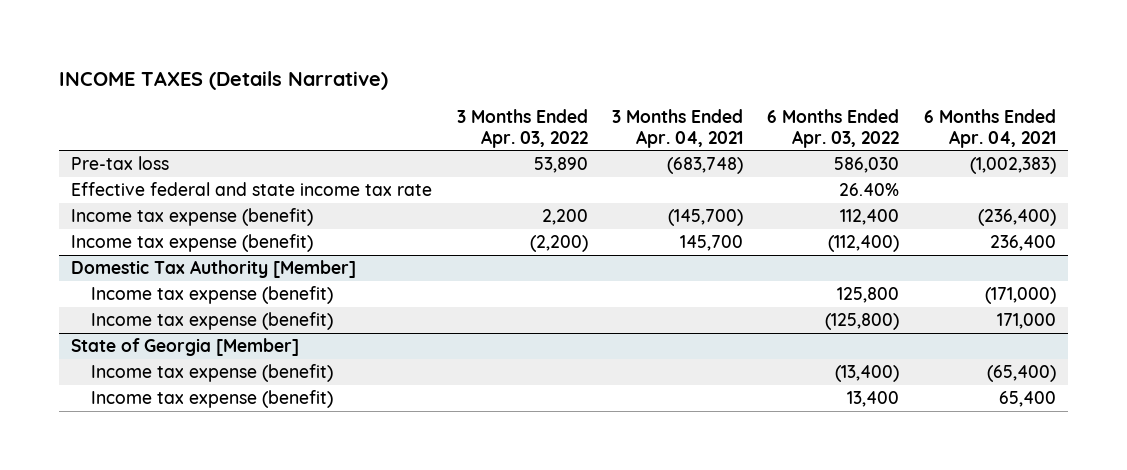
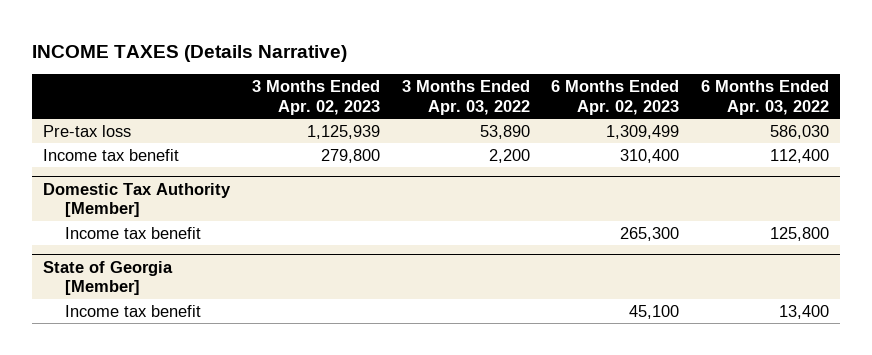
[611,108,743,148] 3 Months Ended Apr. 04, 2021 -> none
[923,108,1056,148] 6 Months Ended Apr. 04, 2021 -> none
none -> [252,80,381,115] 3 Months Ended Apr. 02, 2023
none -> [551,80,680,115] 6 Months Ended Apr. 02, 2023
[71,182,433,197] Effective federal and state income tax rate -> none
[71,234,314,253] Income tax expense (benefit) -> none
[71,208,314,227] Income tax expense (benefit) -> [43,148,180,161] Income tax benefit
[90,312,333,331] Income tax expense (benefit) -> none
[90,286,333,305] Income tax expense (benefit) -> [65,226,202,239] Income tax benefit
[90,390,333,409] Income tax expense (benefit) -> none
[90,364,333,383] Income tax expense (benefit) -> [65,304,202,317] Income tax benefit
[835,365,900,383] (13,400) -> [779,304,830,319] 13,400

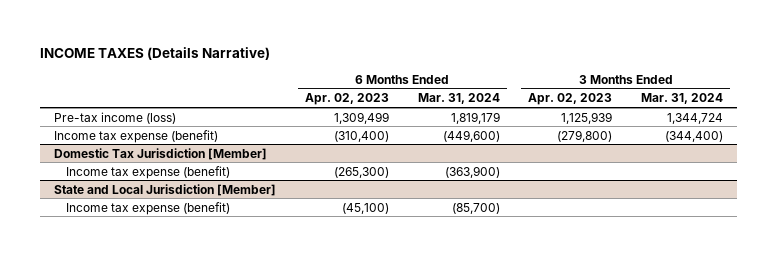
[401,80,530,115] 3 Months Ended Apr. 03, 2022 -> none
[701,80,830,115] 6 Months Ended Apr. 03, 2022 -> none
none -> [417,93,500,105] Mar. 31, 2024
none -> [640,93,723,105] Mar. 31, 2024
[43,260,174,296] State of Georgia [Member] -> none
[43,124,132,137] Pre-tax loss -> [54,111,177,124] Pre-tax income (loss)
[43,148,180,161] Income tax benefit -> [54,129,219,143] Income tax expense (benefit)
[321,148,381,163] 279,800 -> [557,129,613,142] (279,800)
[620,148,680,163] 310,400 -> [333,130,389,142] (310,400)
[43,182,232,218] Domestic Tax Authority [Member] -> [54,147,268,160] Domestic Tax Jurisdiction [Member]
[65,226,202,239] Income tax benefit -> [65,165,230,179] Income tax expense (benefit)
[620,226,680,241] 265,300 -> [333,166,389,178] (265,300)
none -> [54,183,277,196] State and Local Jurisdiction [Member]
[65,304,202,317] Income tax benefit -> [65,201,230,215] Income tax expense (benefit)
[629,304,680,319] 45,100 -> [341,202,389,214] (45,100)

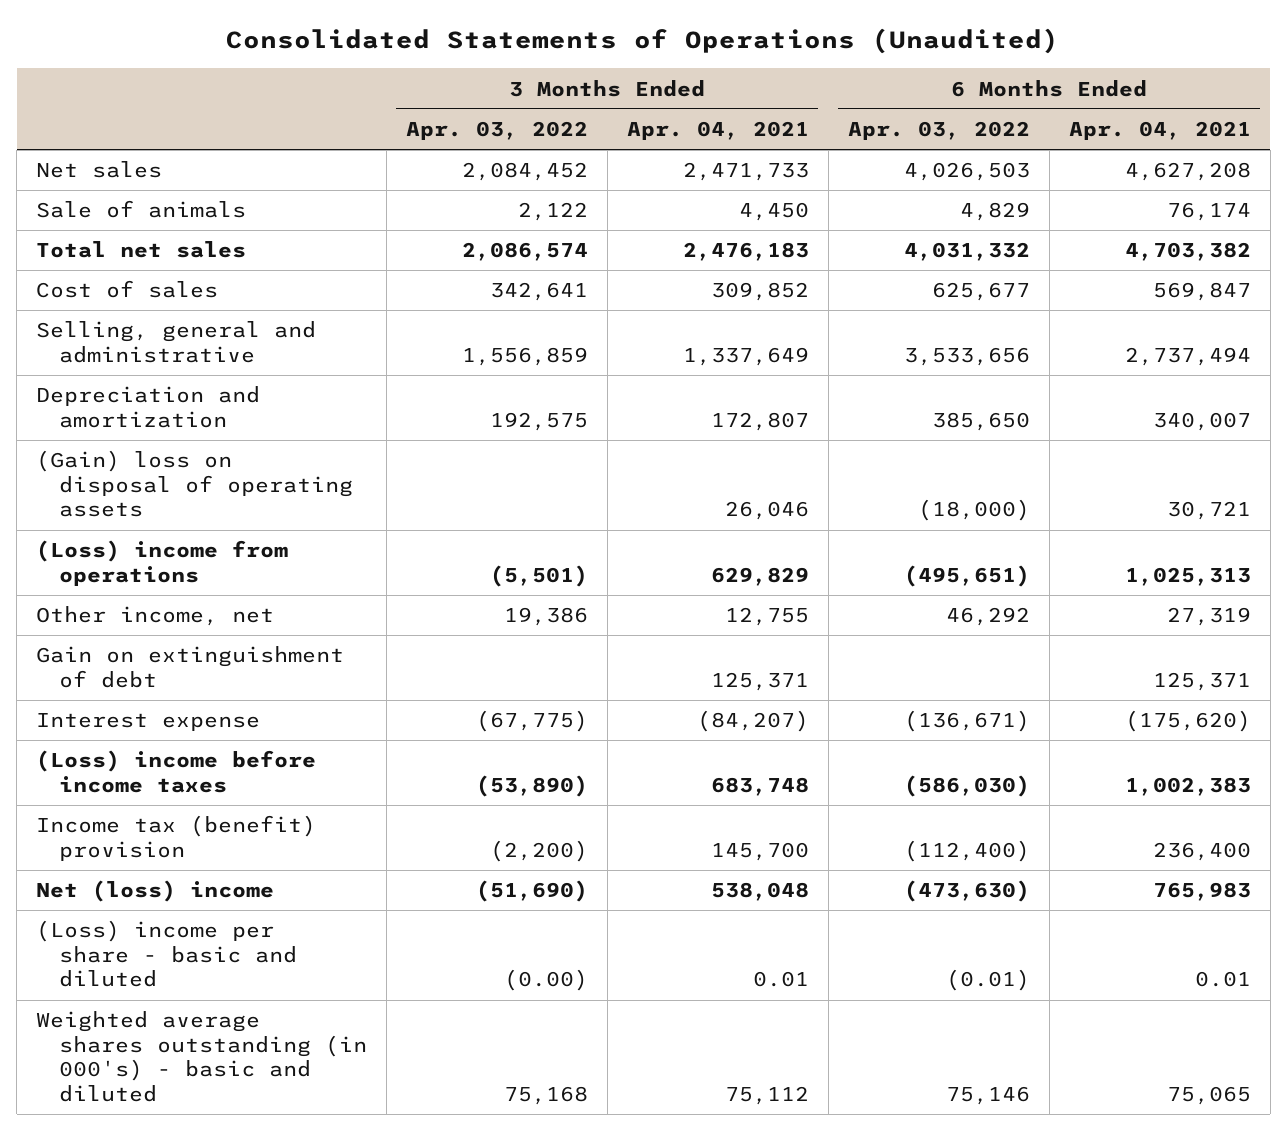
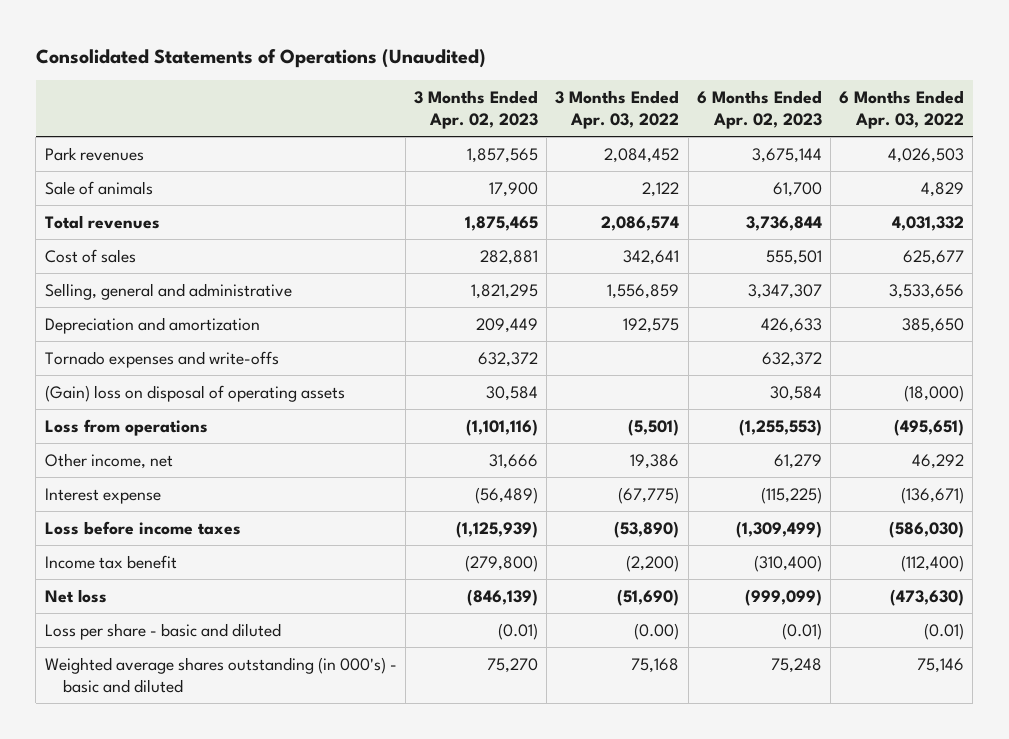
[626,120,809,140] Apr. 04, 2021 -> none
[1068,120,1251,140] Apr. 04, 2021 -> none
none -> [413,89,538,130] 3 Months Ended Apr. 02, 2023
none -> [696,89,822,130] 6 Months Ended Apr. 02, 2023
[36,161,163,179] Net sales -> [44,146,144,161] Park revenues
[36,241,247,259] Total net sales -> [44,214,160,229] Total revenues
none -> [44,350,279,368] Tornado expenses and write-offs
[36,540,289,586] (Loss) income from operations -> [44,418,208,436] Loss from operations
[36,646,345,688] Gain on extinguishment of debt -> none
[36,750,317,793] (Loss) income before income taxes -> [44,520,241,535] Loss before income taxes
[36,815,317,861] Income tax (benefit) provision -> [44,554,177,569] Income tax benefit
[36,880,275,903] Net (loss) income -> [44,588,107,603] Net loss
[36,920,297,988] (Loss) income per share - basic and diluted -> [44,622,281,640] Loss per share - basic and diluted

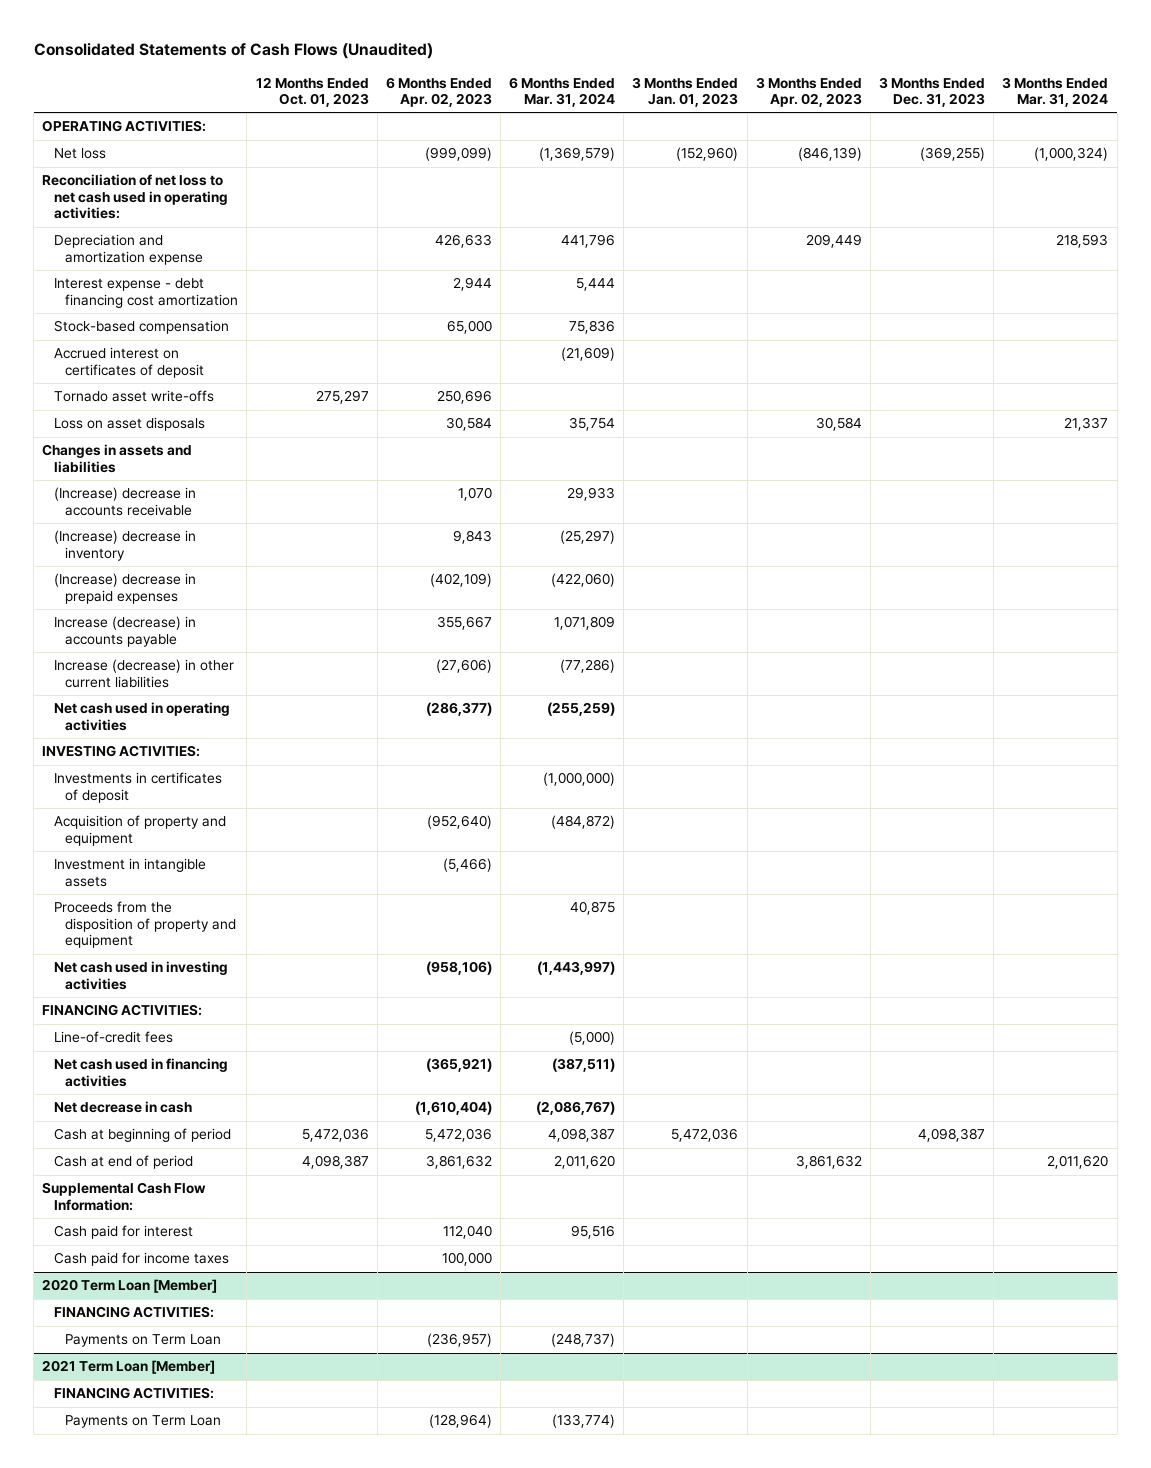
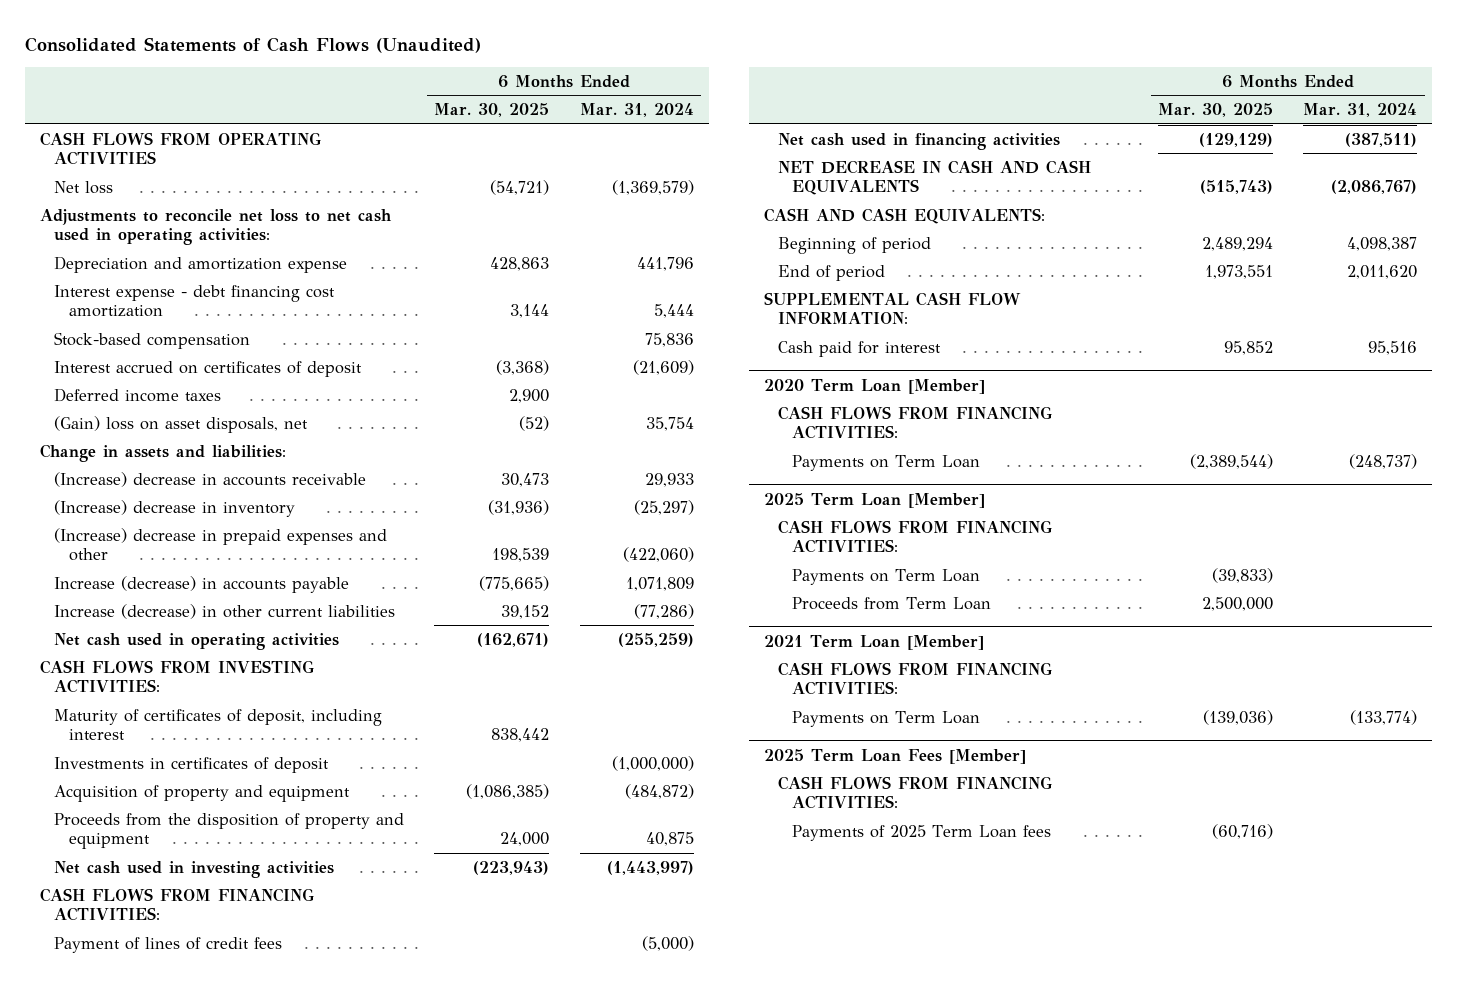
[255,76,369,107] 12 Months Ended Oct. 01, 2023 -> none
[385,76,492,107] 6 Months Ended Apr. 02, 2023 -> none
[632,76,739,107] 3 Months Ended Jan. 01, 2023 -> none
[755,76,862,107] 3 Months Ended Apr. 02, 2023 -> none
[879,76,986,107] 3 Months Ended Dec. 31, 2023 -> none
[1002,76,1109,107] 3 Months Ended Mar. 31, 2024 -> none
none -> [434,103,550,118] Mar. 30, 2025
[42,120,207,133] OPERATING ACTIVITIES: -> [40,131,322,166] CASH FLOWS FROM OPERATING ACTIVITIES
[42,174,228,220] Reconciliation of net loss to net cash used in operating activities: -> [40,208,393,246] Adjustments to reconcile net loss to net cash used in operating activities:
[53,390,214,403] Tornado asset write-offs -> none
[53,347,205,378] Accrued interest on certificates of deposit -> [54,360,363,377] Interest accrued on certificates of deposit
none -> [54,387,222,402] Deferred income taxes
[53,417,205,432] Loss on asset disposals -> [54,415,309,433] (Gain) loss on asset disposals, net
[42,444,193,473] Changes in assets and liabilities -> [40,443,287,462] Change in assets and liabilities:
[53,573,196,604] (Increase) decrease in prepaid expenses -> [54,527,388,562] (Increase) decrease in prepaid expenses and other
[42,745,201,758] INVESTING ACTIVITIES: -> [40,659,315,694] CASH FLOWS FROM INVESTING ACTIVITIES:
none -> [54,708,383,741] Maturity of certificates of deposit, including interest
[53,858,206,887] Investment in intangible assets -> none
[42,1004,203,1017] FINANCING ACTIVITIES: -> [40,887,315,922] CASH FLOWS FROM FINANCING ACTIVITIES:
[53,1031,173,1044] Line-of-credit fees -> [54,936,283,953] Payment of lines of credit fees
[53,1101,192,1114] Net decrease in cash -> [778,159,1092,196] NET DECREASE IN CASH AND CASH EQUIVALENTS
none -> [764,207,1046,224] CASH AND CASH EQUIVALENTS:
[53,1128,231,1143] Cash at beginning of period -> [778,236,932,254] Beginning of period
[53,1155,193,1170] Cash at end of period -> [778,264,886,281] End of period
[42,1182,207,1211] Supplemental Cash Flow Information: -> [764,291,1022,325] SUPPLEMENTAL CASH FLOW INFORMATION:
[53,1252,229,1267] Cash paid for income taxes -> none
[53,1306,214,1319] FINANCING ACTIVITIES: -> [778,405,1053,440] CASH FLOWS FROM FINANCING ACTIVITIES:
none -> [764,492,986,508] 2025 Term Loan [Member]
none -> [778,519,1053,554] CASH FLOWS FROM FINANCING ACTIVITIES:
none -> [792,568,981,585] Payments on Term Loan
none -> [792,596,992,610] Proceeds from Term Loan
[53,1387,214,1400] FINANCING ACTIVITIES: -> [778,661,1053,696] CASH FLOWS FROM FINANCING ACTIVITIES:
none -> [764,748,1027,764] 2025 Term Loan Fees [Member]
none -> [778,775,1053,810] CASH FLOWS FROM FINANCING ACTIVITIES:
none -> [792,824,1052,841] Payments of 2025 Term Loan fees

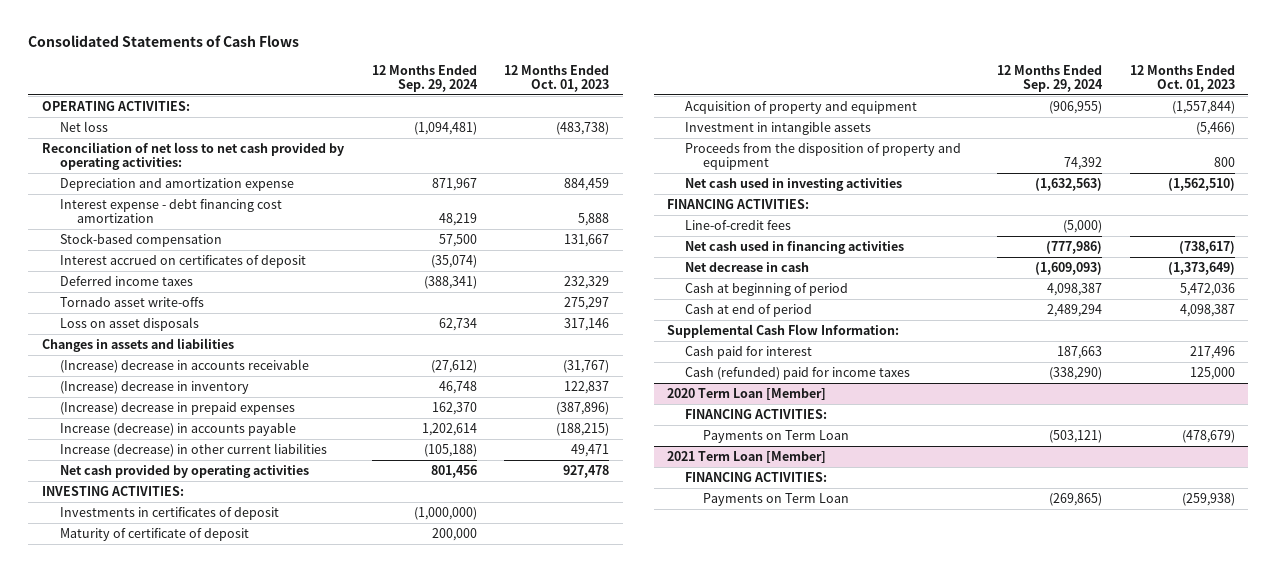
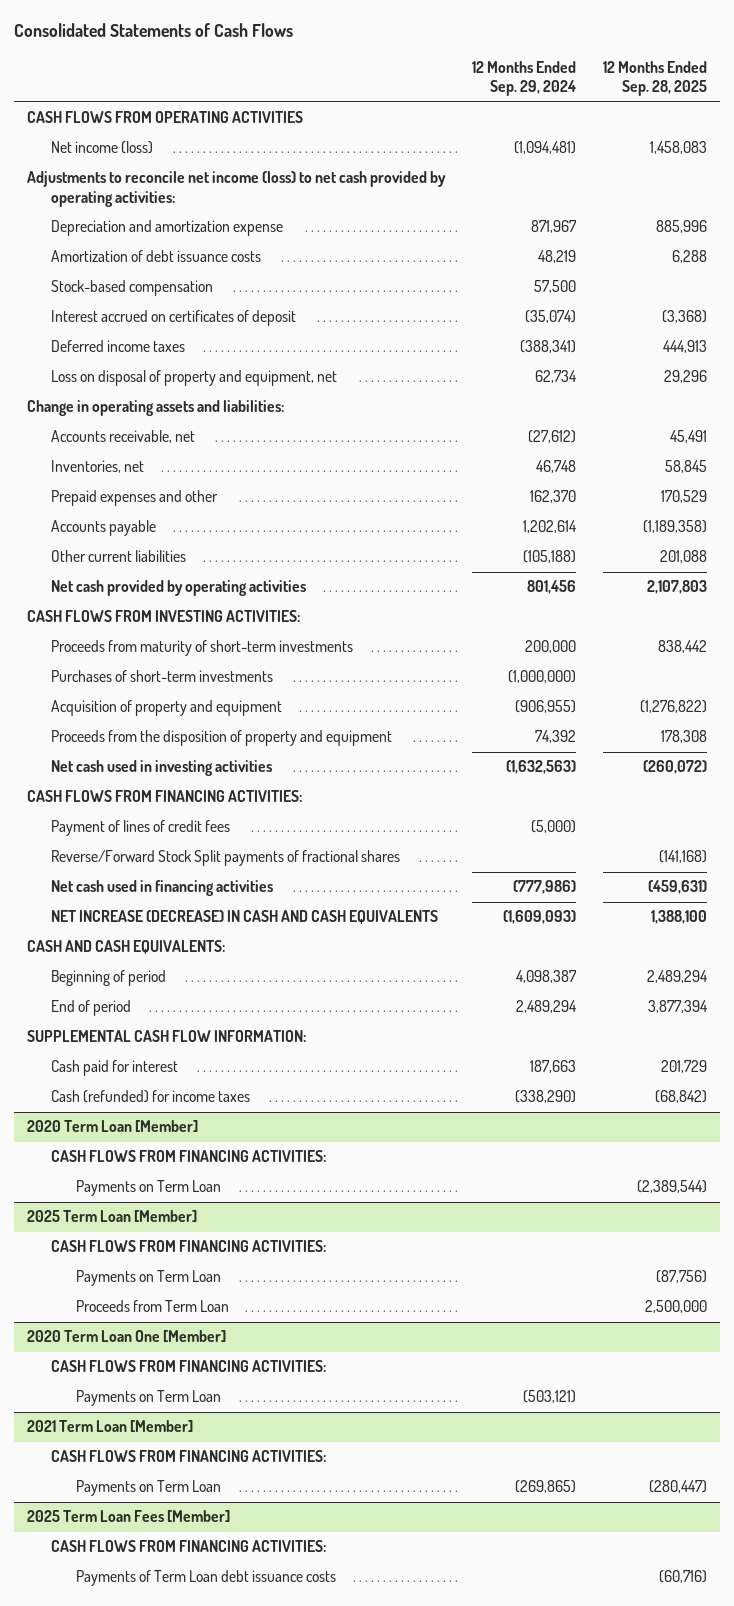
[504,64,610,92] 12 Months Ended Oct. 01, 2023 -> none
none -> [602,61,707,97] 12 Months Ended Sep. 28, 2025
[42,100,191,111] OPERATING ACTIVITIES: -> [26,111,303,124] CASH FLOWS FROM OPERATING ACTIVITIES
[59,120,108,132] Net loss -> [51,141,154,155] Net income (loss)
[42,141,345,171] Reconciliation of net loss to net cash provided by operating activities: -> [26,171,446,207] Adjustments to reconcile net income (loss) to net cash provided by operating activities:
[59,198,282,224] Interest expense - debt financing cost amortization -> [51,250,262,263] Amortization of debt issuance costs
[59,296,204,307] Tornado asset write-offs -> none
[59,316,199,331] Loss on asset disposals -> [51,370,338,387] Loss on disposal of property and equipment, net
[42,337,235,352] Changes in assets and liabilities -> [26,400,284,417] Change in operating assets and liabilities:
[59,358,309,373] (Increase) decrease in accounts receivable -> [51,430,196,444] Accounts receivable, net
[59,380,249,394] (Increase) decrease in inventory -> [51,460,145,474] Inventories, net
[59,401,295,415] (Increase) decrease in prepaid expenses -> [51,490,219,507] Prepaid expenses and other
[59,421,296,436] Increase (decrease) in accounts payable -> [51,520,157,537] Accounts payable
[59,442,327,457] Increase (decrease) in other current liabilities -> [51,550,187,563] Other current liabilities
[59,506,279,520] Investments in certificates of deposit -> none
[59,527,249,541] Maturity of certificate of deposit -> none
[42,485,185,496] INVESTING ACTIVITIES: -> [26,610,300,623] CASH FLOWS FROM INVESTING ACTIVITIES:
none -> [51,640,354,657] Proceeds from maturity of short-term investments
none -> [51,670,274,683] Purchases of short-term investments
[685,120,872,135] Investment in intangible assets -> none
[667,198,810,209] FINANCING ACTIVITIES: -> [26,790,302,803] CASH FLOWS FROM FINANCING ACTIVITIES:
[685,219,792,230] Line-of-credit fees -> [51,820,231,837] Payment of lines of credit fees
none -> [51,850,401,867] Reverse/Forward Stock Split payments of fractional shares
[685,261,810,272] Net decrease in cash -> [51,910,439,925] NET INCREASE (DECREASE) IN CASH AND CASH EQUIVALENTS
none -> [26,940,225,955] CASH AND CASH EQUIVALENTS:
[685,282,849,296] Cash at beginning of period -> [51,970,167,987] Beginning of period
[685,303,813,317] Cash at end of period -> [51,1000,132,1017] End of period
[667,323,900,338] Supplemental Cash Flow Information: -> [26,1030,306,1043] SUPPLEMENTAL CASH FLOW INFORMATION:
[685,366,911,380] Cash (refunded) paid for income taxes -> [51,1090,251,1104] Cash (refunded) for income taxes
[685,408,828,419] FINANCING ACTIVITIES: -> [51,1150,327,1163] CASH FLOWS FROM FINANCING ACTIVITIES:
none -> [75,1180,221,1197] Payments on Term Loan
none -> [26,1210,197,1223] 2025 Term Loan [Member]
none -> [51,1240,327,1253] CASH FLOWS FROM FINANCING ACTIVITIES:
none -> [75,1270,221,1287] Payments on Term Loan
none -> [75,1300,229,1313] Proceeds from Term Loan
none -> [26,1330,226,1343] 2020 Term Loan One [Member]
none -> [51,1360,327,1373] CASH FLOWS FROM FINANCING ACTIVITIES:
[685,471,828,482] FINANCING ACTIVITIES: -> [51,1450,327,1463] CASH FLOWS FROM FINANCING ACTIVITIES:
none -> [26,1510,230,1523] 2025 Term Loan Fees [Member]
none -> [51,1540,327,1553] CASH FLOWS FROM FINANCING ACTIVITIES:
none -> [75,1570,336,1587] Payments of Term Loan debt issuance costs

